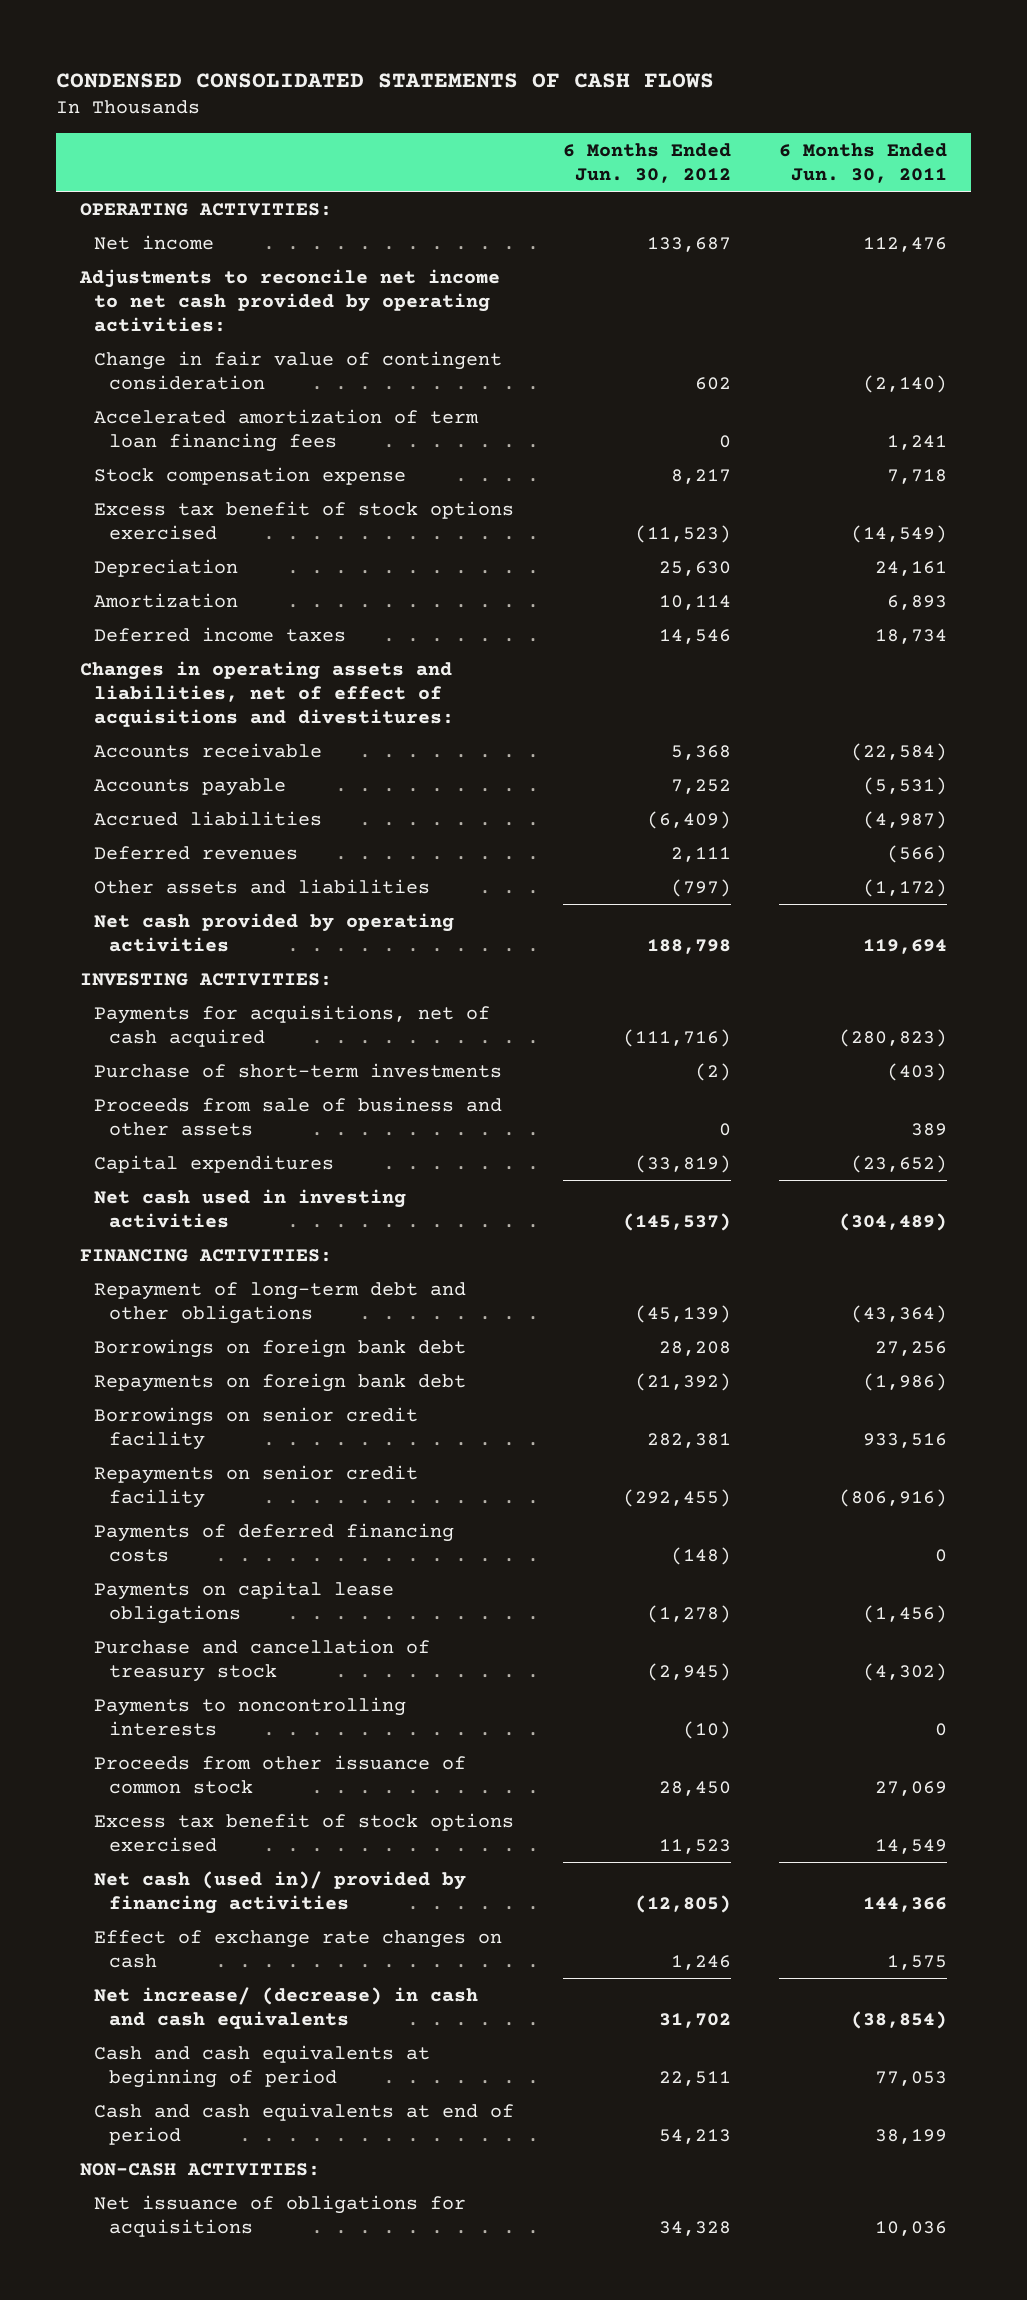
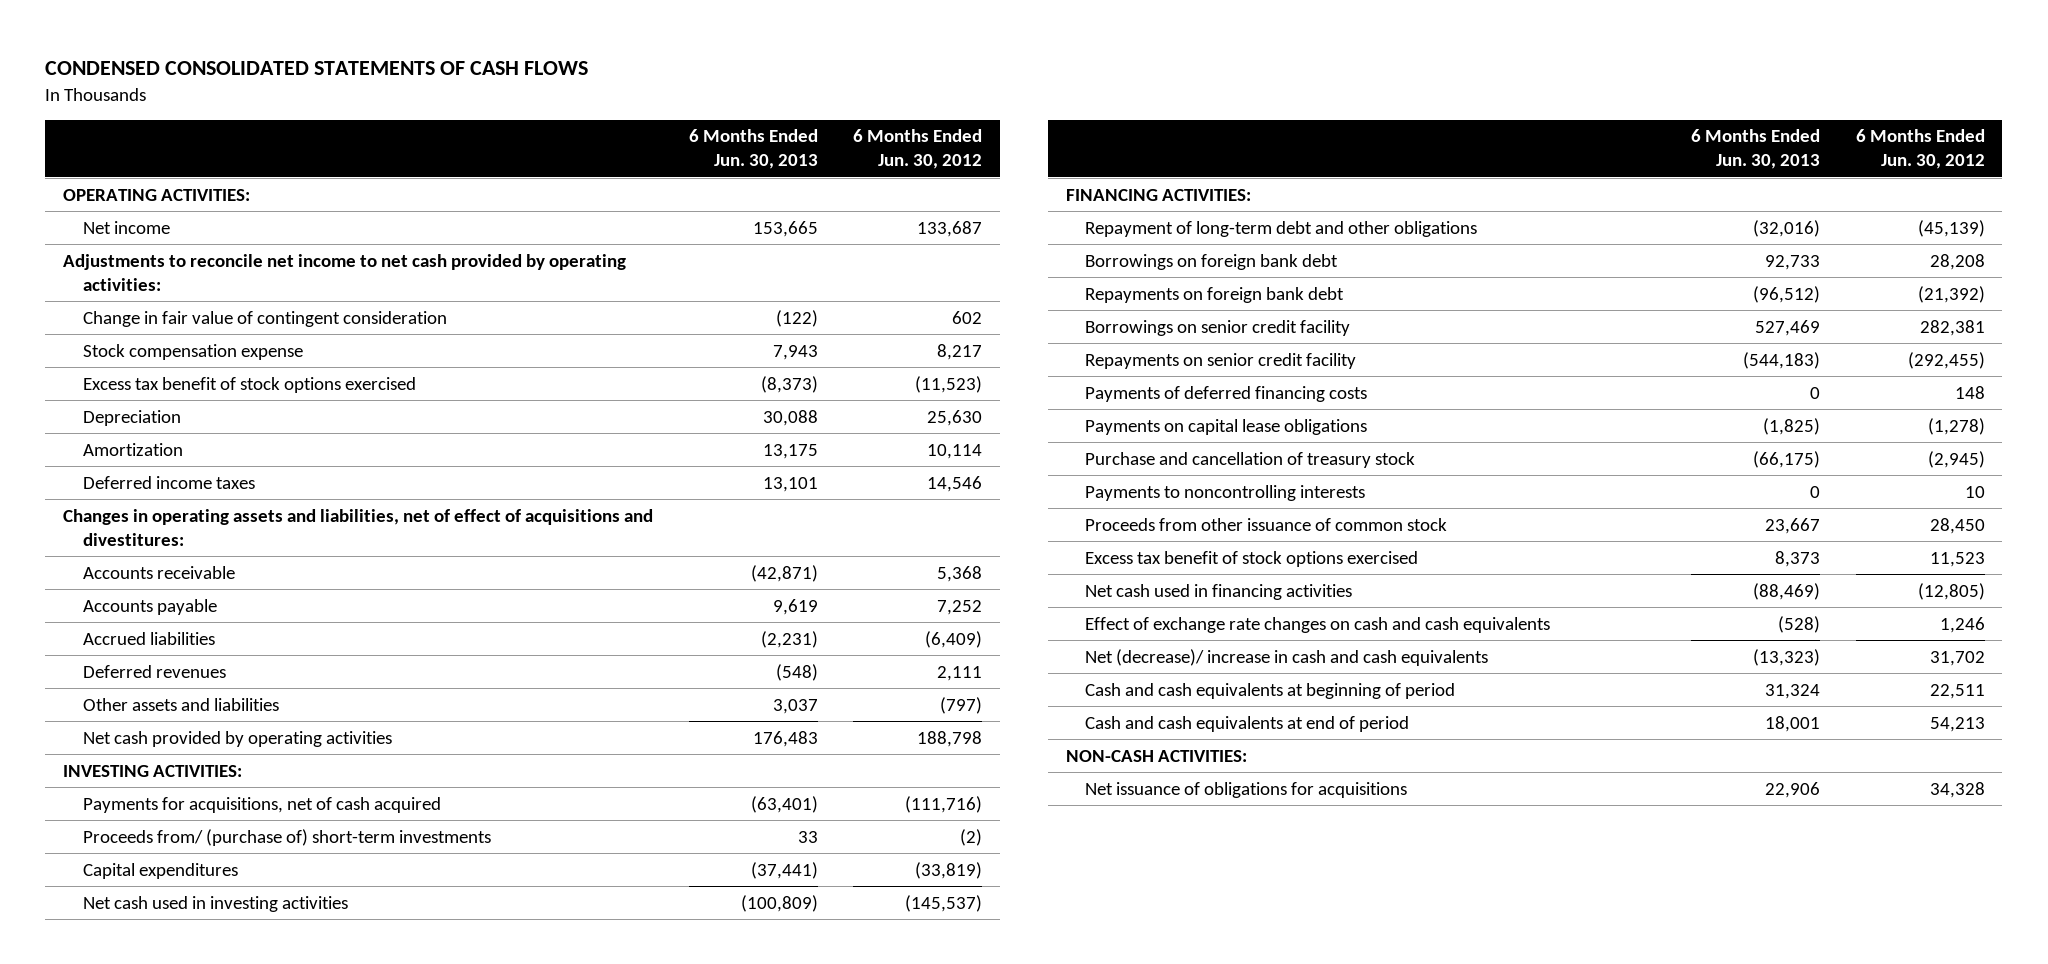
[778,142,947,183] 6 Months Ended Jun. 30, 2011 -> none
none -> [688,129,818,170] 6 Months Ended Jun. 30, 2013
[94,408,480,452] Accelerated amortization of term loan financing fees -> none
[94,1096,503,1136] Proceeds from sale of business and other assets -> none
[94,1062,503,1078] Purchase of short-term investments -> [82,828,491,846] Proceeds from/ (purchase of) short-term investments
[670,1546,731,1565] (148) -> [1954,385,1985,399] 148
[682,1720,731,1739] (10) -> [1964,485,1985,498] 10
[94,1870,467,1914] Net cash (used in)/ provided by financing activities -> [1085,583,1353,600] Net cash used in financing activities
[94,1929,503,1968] Effect of exchange rate changes on cash -> [1085,616,1551,633] Effect of exchange rate changes on cash and cash equivalents
[94,1986,479,2029] Net increase/ (decrease) in cash and cash equivalents -> [1085,648,1489,666] Net (decrease)/ increase in cash and cash equivalents

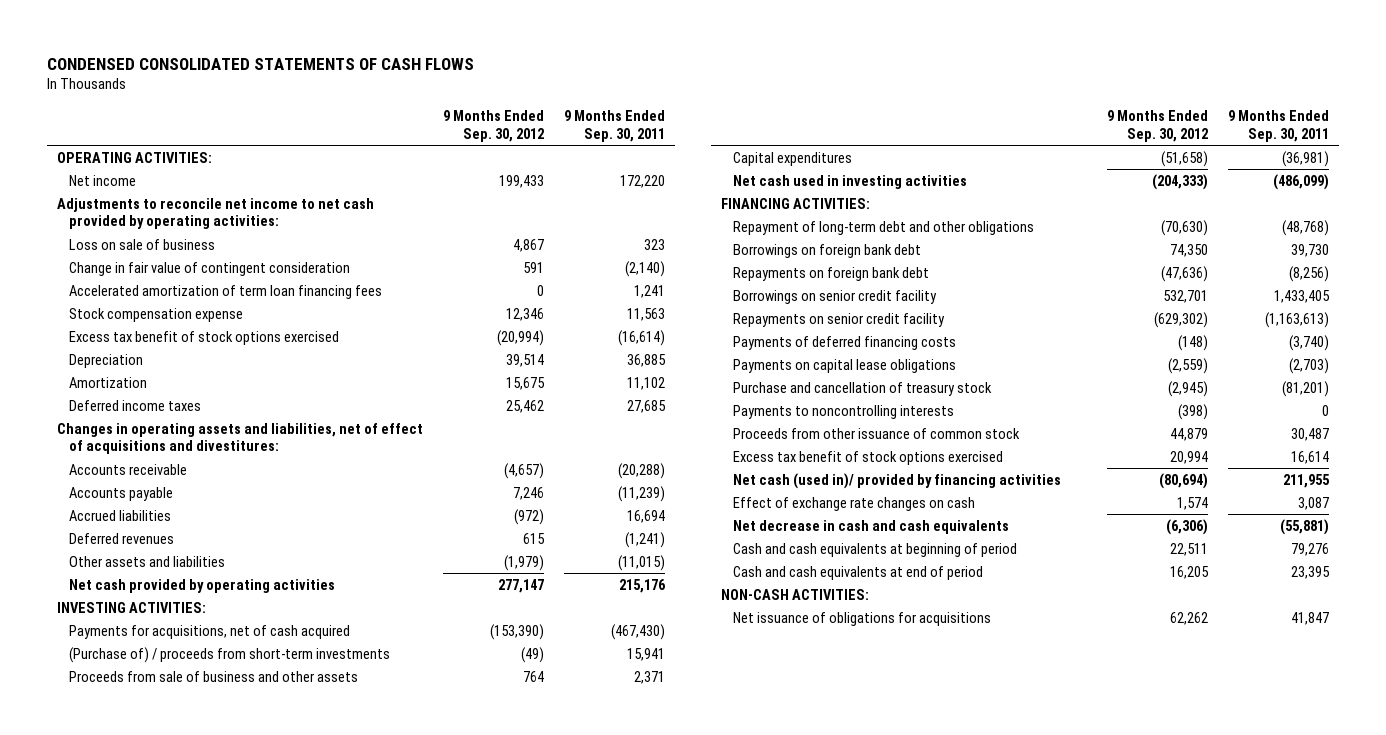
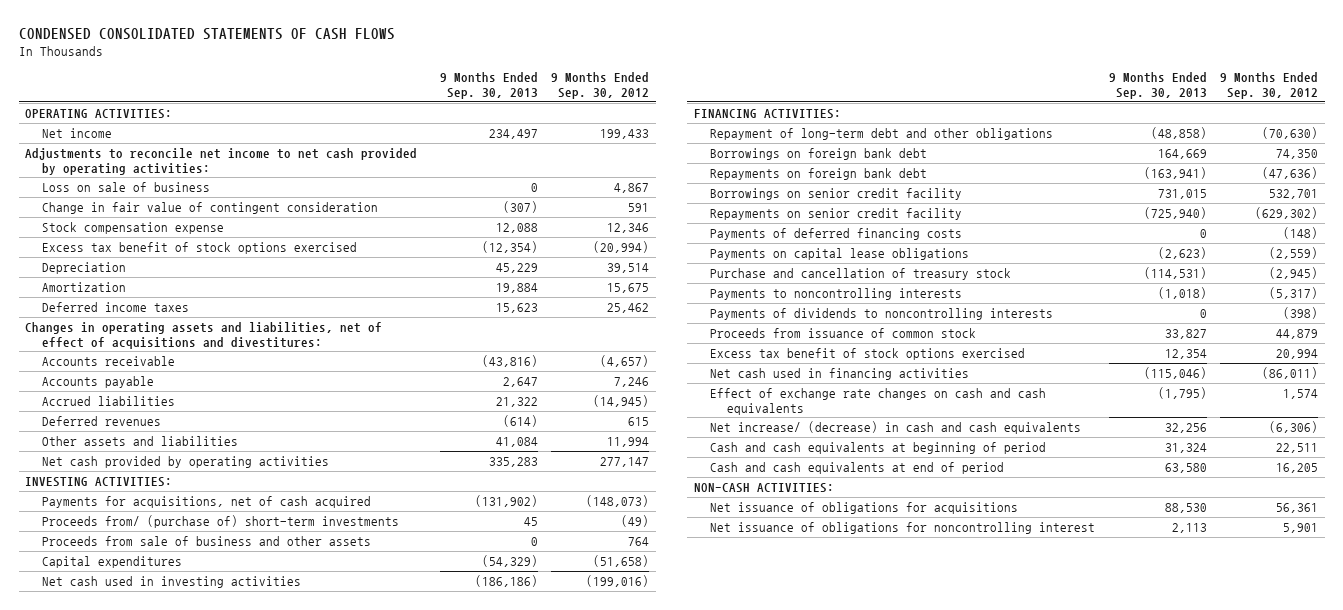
[563,109,665,142] 9 Months Ended Sep. 30, 2011 -> none
none -> [439,72,538,100] 9 Months Ended Sep. 30, 2013
[68,284,382,299] Accelerated amortization of term loan financing fees -> none
[513,508,544,525] (972) -> [593,394,650,407] (14,945)
[503,554,544,571] (1,979) -> [607,436,650,447] 11,994
[489,623,544,640] (153,390) -> [586,494,650,507] (148,073)
[68,646,390,663] (Purchase of) / proceeds from short-term investments -> [41,514,399,528] Proceeds from/ (purchase of) short-term investments
[1152,173,1209,190] (204,333) -> [586,574,650,587] (199,016)
[1178,403,1209,420] (398) -> [1269,286,1319,299] (5,317)
none -> [710,307,1054,320] Payments of dividends to noncontrolling interests
[733,427,1021,439] Proceeds from other issuance of common stock -> [710,327,977,338] Proceeds from issuance of common stock
[733,472,1062,489] Net cash (used in)/ provided by financing activities -> [710,367,970,380] Net cash used in financing activities
[1159,472,1209,489] (80,694) -> [1262,366,1319,379] (86,011)
[733,496,976,511] Effect of exchange rate changes on cash -> [710,387,1047,415] Effect of exchange rate changes on cash and cash equivalents
[733,519,1010,534] Net decrease in cash and cash equivalents -> [710,420,1082,434] Net increase/ (decrease) in cash and cash equivalents
[1170,611,1209,625] 62,262 -> [1276,502,1319,513] 56,361
none -> [710,521,1096,534] Net issuance of obligations for noncontrolling interest

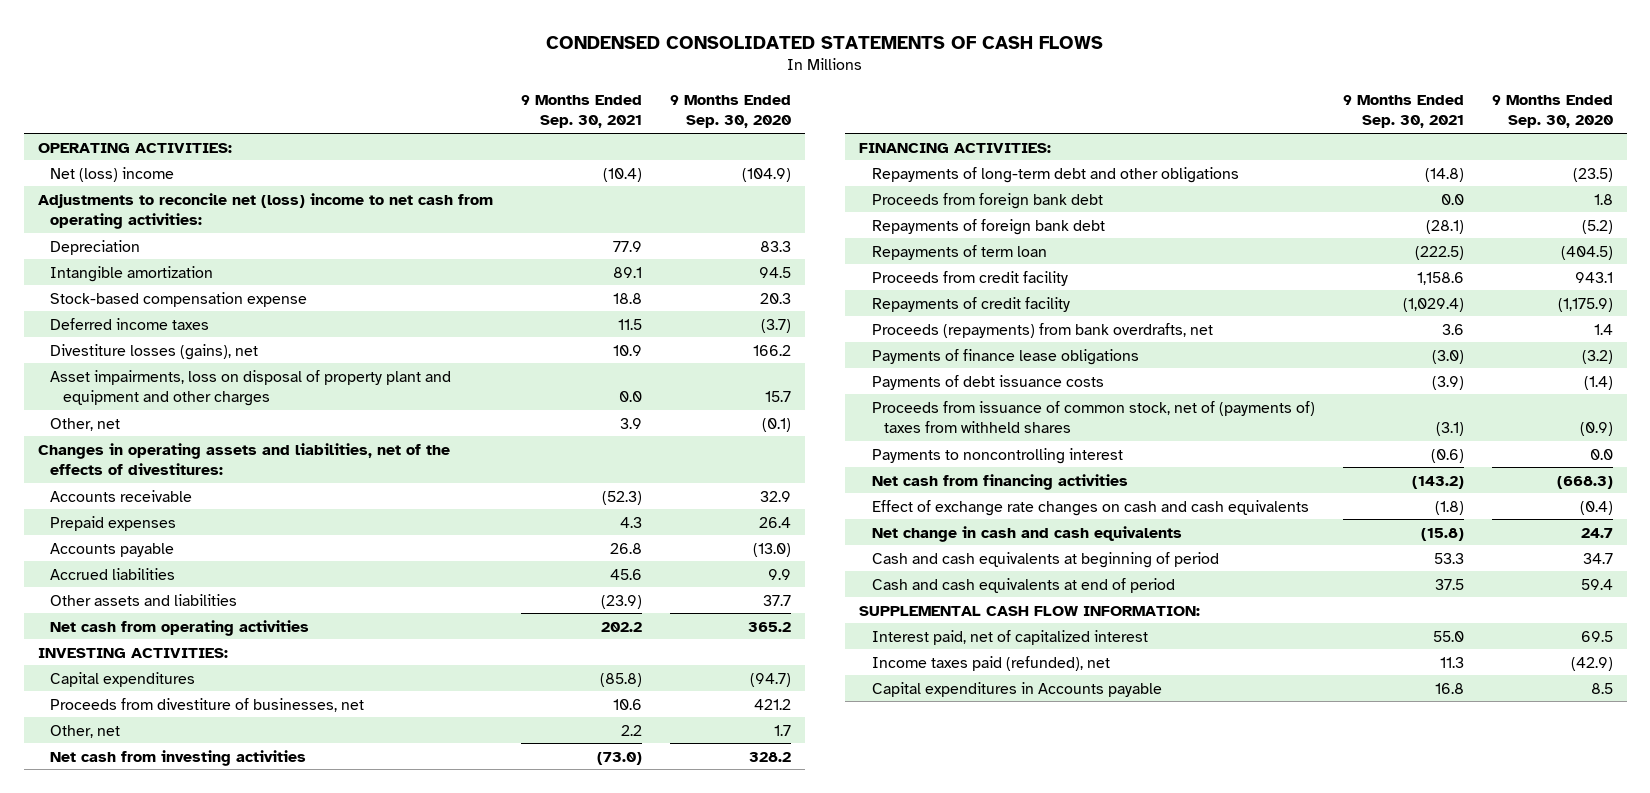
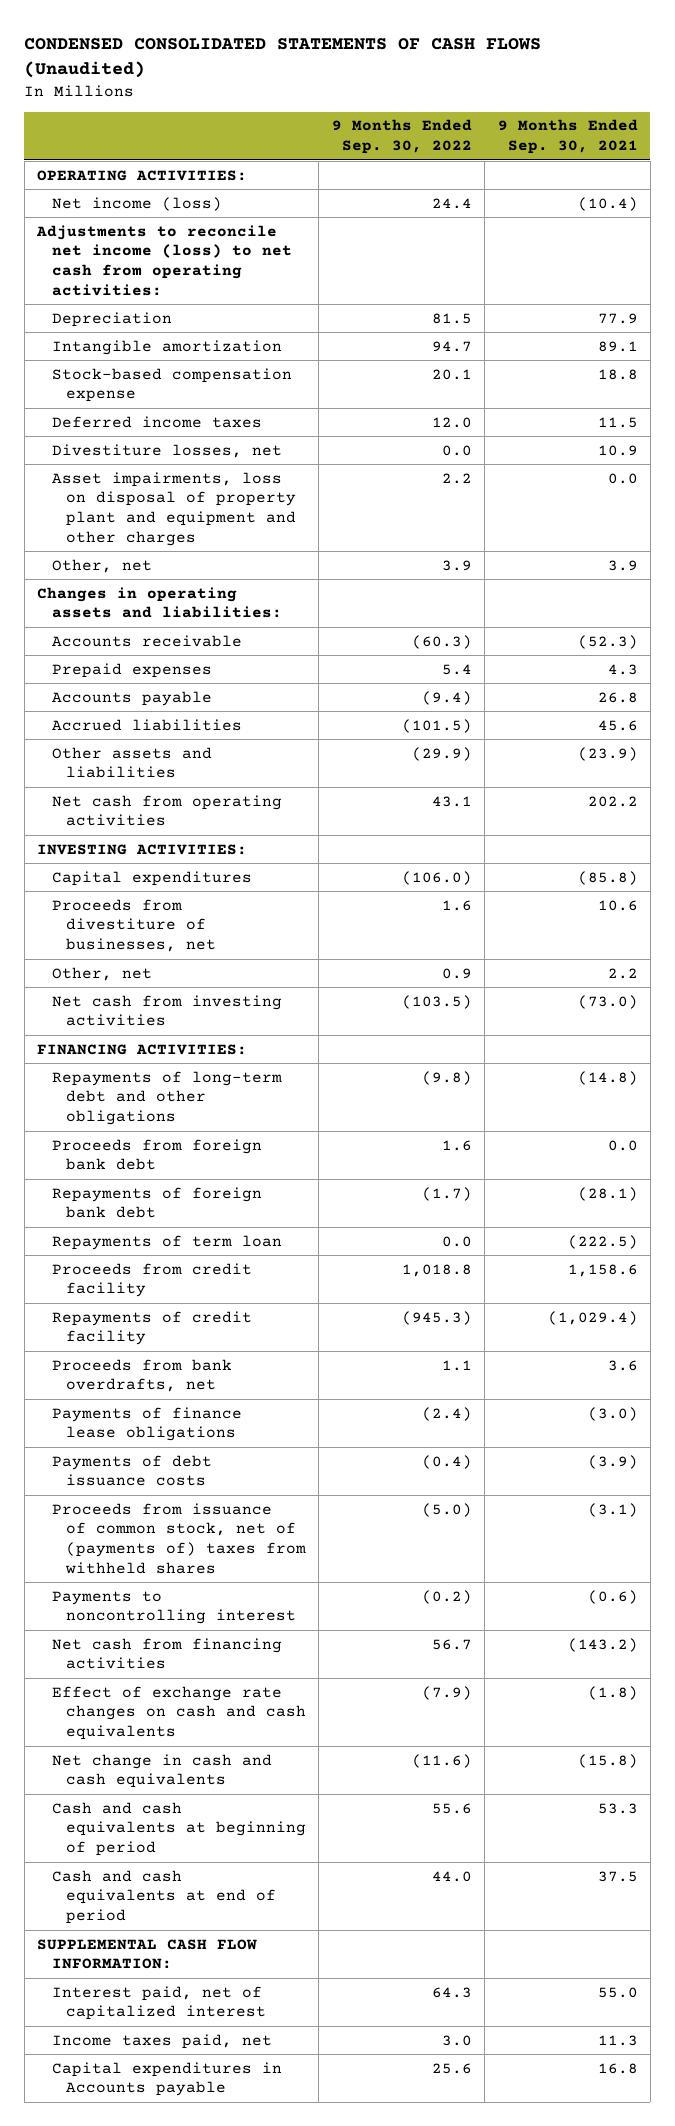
[546,35,1104,49] CONDENSED CONSOLIDATED STATEMENTS OF CASH FLOWS -> [24,38,542,79] CONDENSED CONSOLIDATED STATEMENTS OF CASH FLOWS (Unaudited)
[670,94,792,129] 9 Months Ended Sep. 30, 2020 -> none
none -> [331,119,472,155] 9 Months Ended Sep. 30, 2022
[50,166,175,182] Net (loss) income -> [51,196,222,211] Net income (loss)
[37,192,493,230] Adjustments to reconcile net (loss) income to net cash from operating activities: -> [36,224,292,296] Adjustments to reconcile net income (loss) to net cash from operating activities:
[50,343,259,360] Divestiture losses (gains), net -> [51,443,282,458] Divestiture losses, net
[37,442,450,476] Changes in operating assets and liabilities, net of the effects of divestitures: -> [37,586,282,619] Changes in operating assets and liabilities:
[871,322,1213,338] Proceeds (repayments) from bank overdrafts, net -> [51,1358,232,1393] Proceeds from bank overdrafts, net
[871,655,1110,671] Income taxes paid (refunded), net -> [51,2033,272,2049] Income taxes paid, net

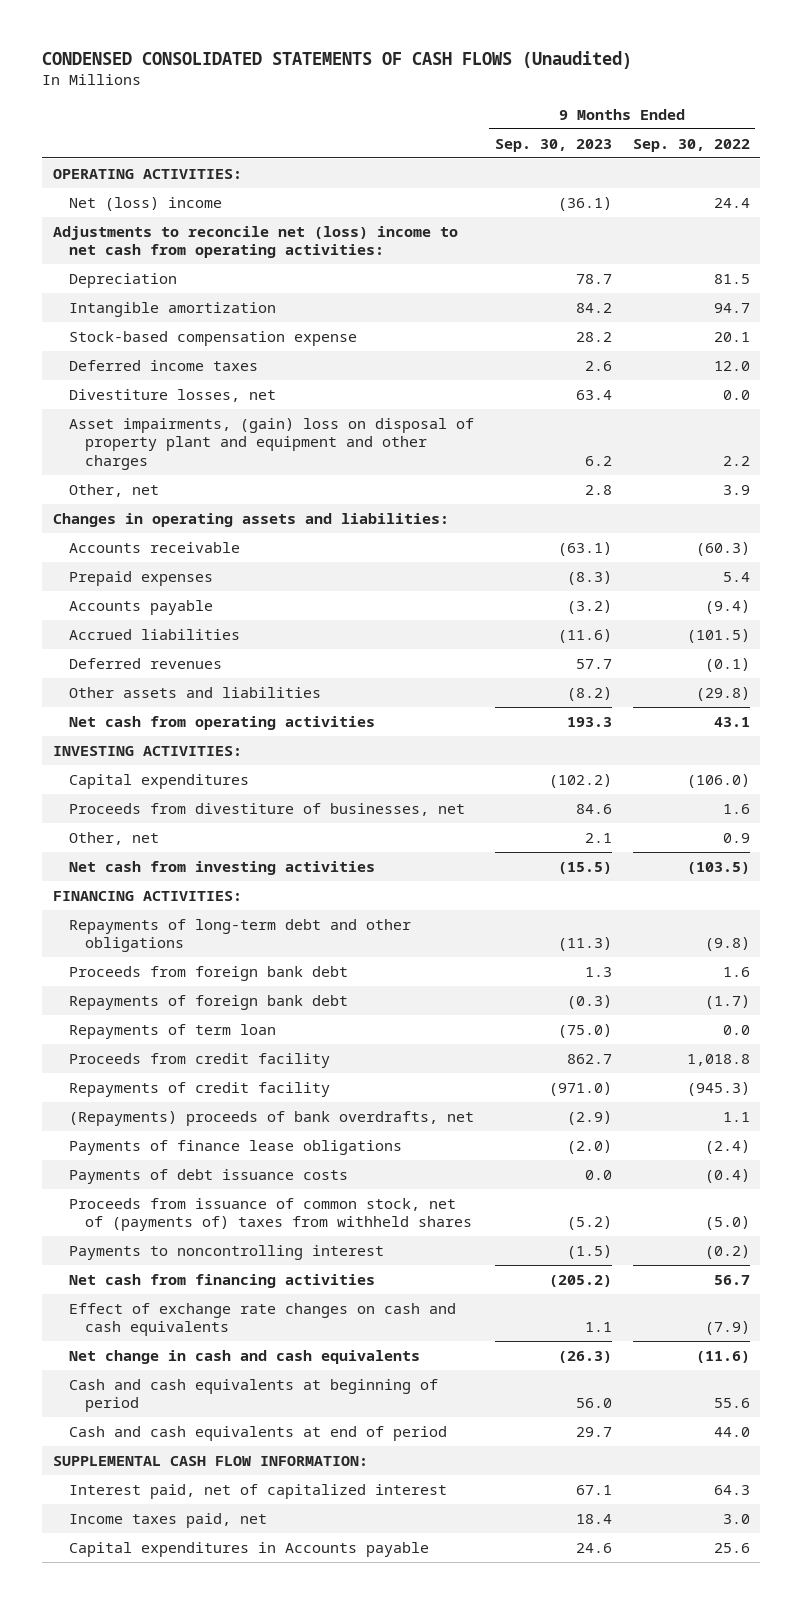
[497,119,638,155] 9 Months Ended Sep. 30, 2021 -> none
none -> [494,138,612,152] Sep. 30, 2023
[51,196,222,211] Net income (loss) -> [68,196,222,211] Net (loss) income
[36,224,292,296] Adjustments to reconcile net income (loss) to net cash from operating activities: -> [52,225,458,259] Adjustments to reconcile net (loss) income to net cash from operating activities:
[51,471,297,546] Asset impairments, loss on disposal of property plant and equipment and other charges -> [68,417,474,470] Asset impairments, (gain) loss on disposal of property plant and equipment and other charges
none -> [68,657,222,669] Deferred revenues
[411,746,472,761] (29.9) -> [695,686,750,701] (29.8)
[51,1358,232,1393] Proceeds from bank overdrafts, net -> [68,1110,474,1126] (Repayments) proceeds of bank overdrafts, net

